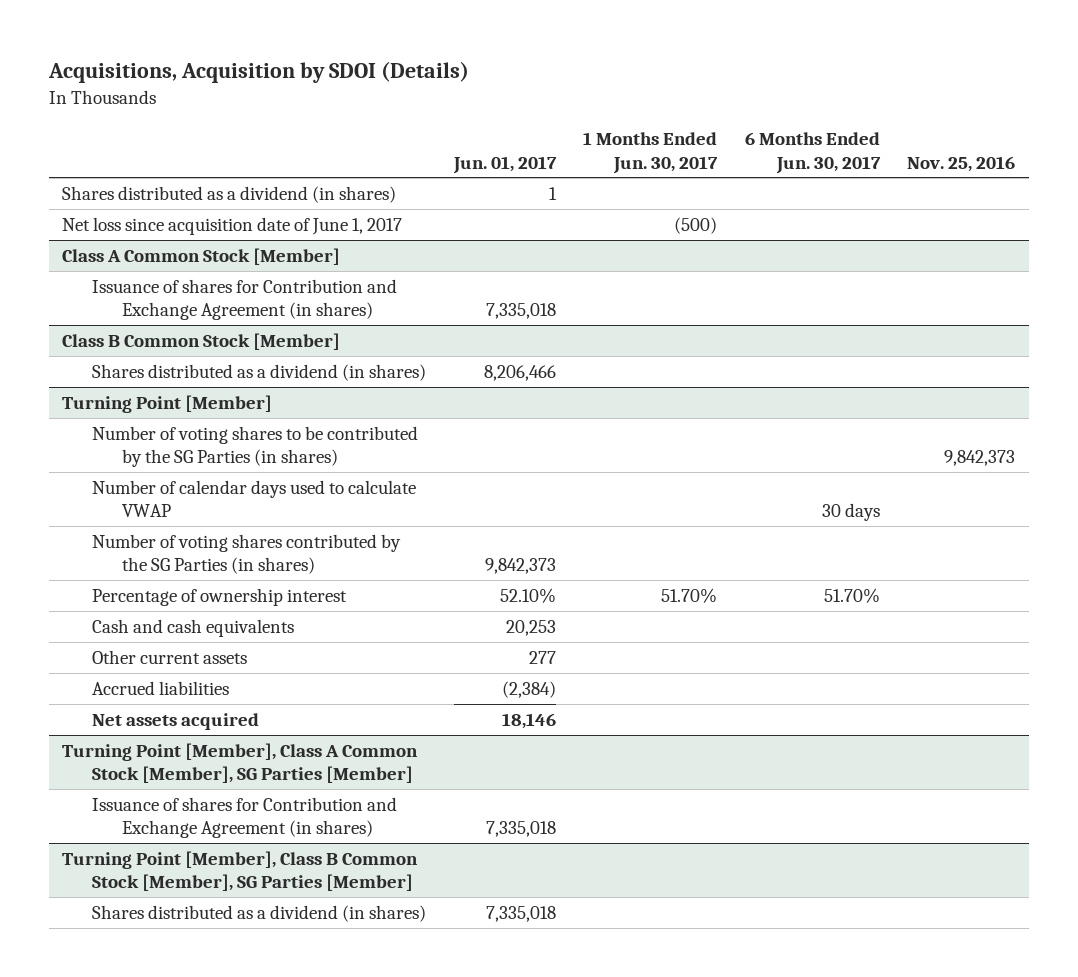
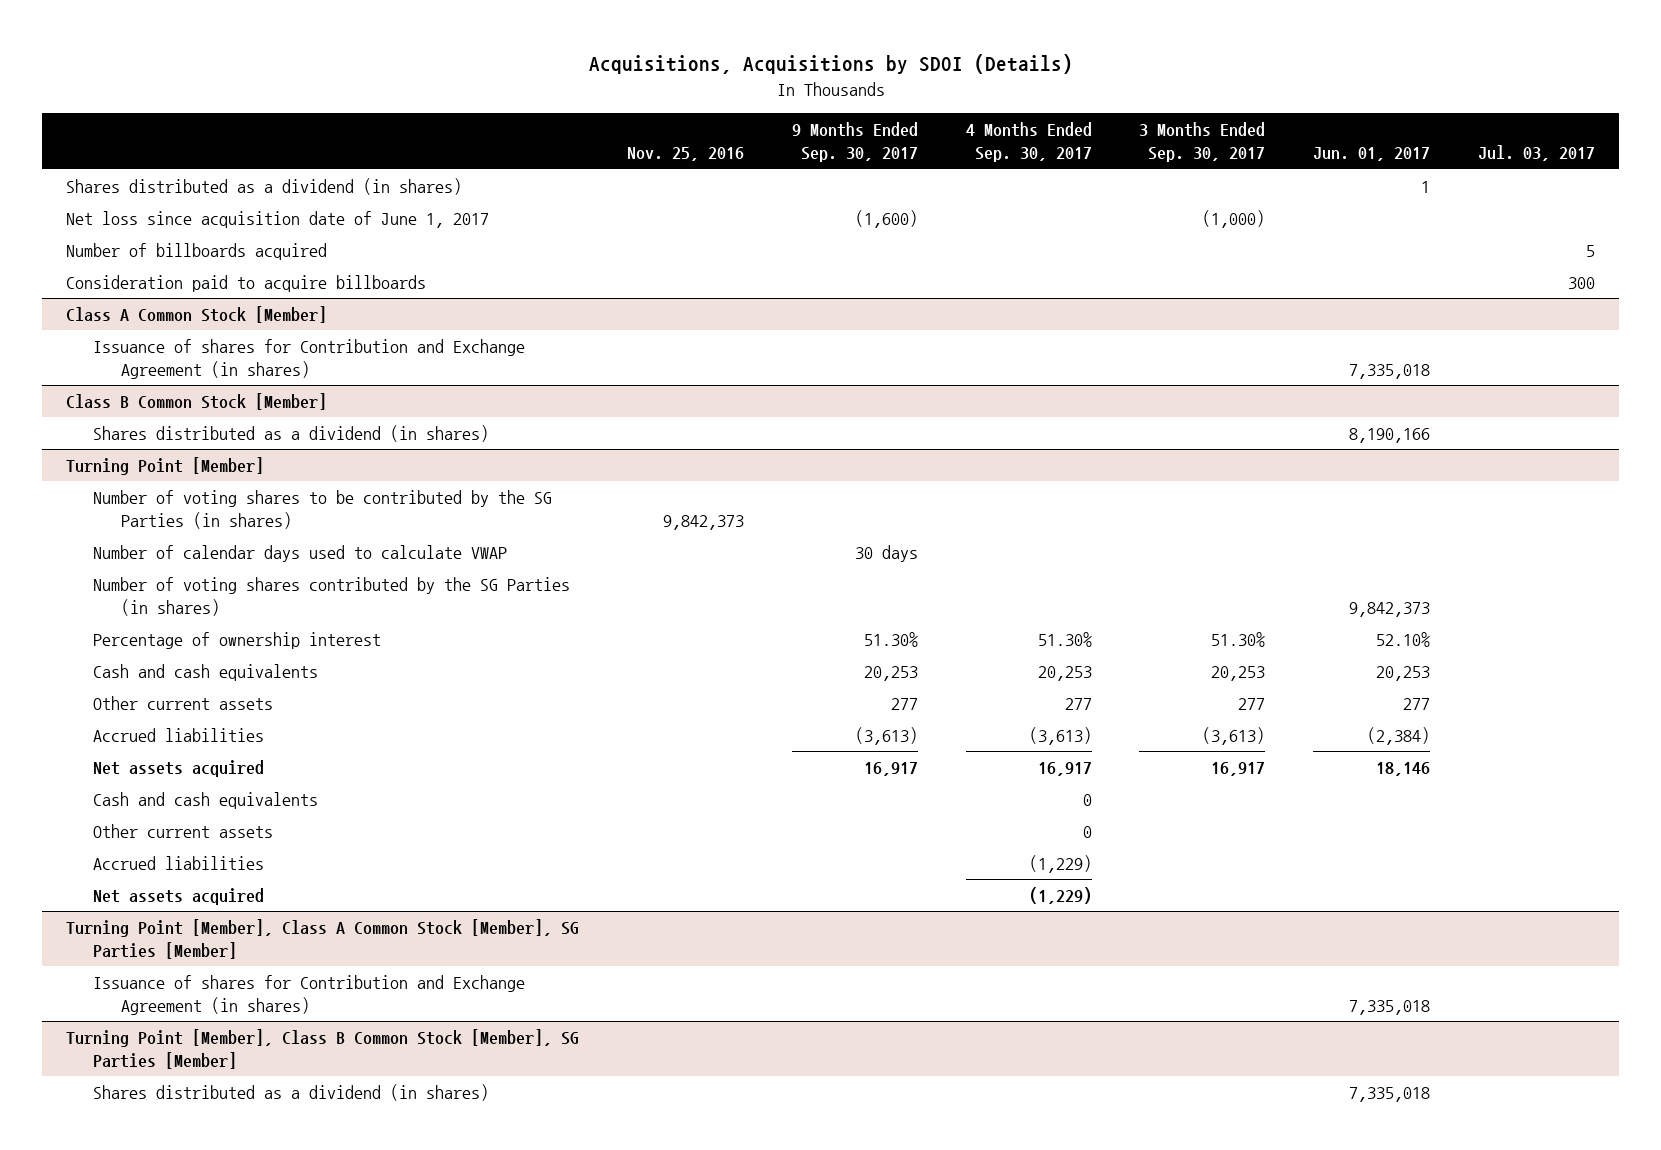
[47,61,469,84] Acquisitions, Acquisition by SDOI (Details) -> [588,54,1073,75] Acquisitions, Acquisitions by SDOI (Details)
[583,132,719,174] 1 Months Ended Jun. 30, 2017 -> none
[744,132,881,174] 6 Months Ended Jun. 30, 2017 -> none
none -> [791,122,918,163] 9 Months Ended Sep. 30, 2017
none -> [965,122,1092,163] 4 Months Ended Sep. 30, 2017
none -> [1139,122,1266,163] 3 Months Ended Sep. 30, 2017
none -> [1478,145,1596,162] Jul. 03, 2017
none -> [66,242,328,260] Number of billboards acquired
none -> [66,274,427,292] Consideration paid to acquire billboards
[483,364,556,381] 8,206,466 -> [1349,427,1431,443] 8,190,166
none -> [93,791,319,809] Cash and cash equivalents
none -> [93,823,274,838] Other current assets
none -> [93,855,265,870] Accrued liabilities
none -> [93,887,265,905] Net assets acquired

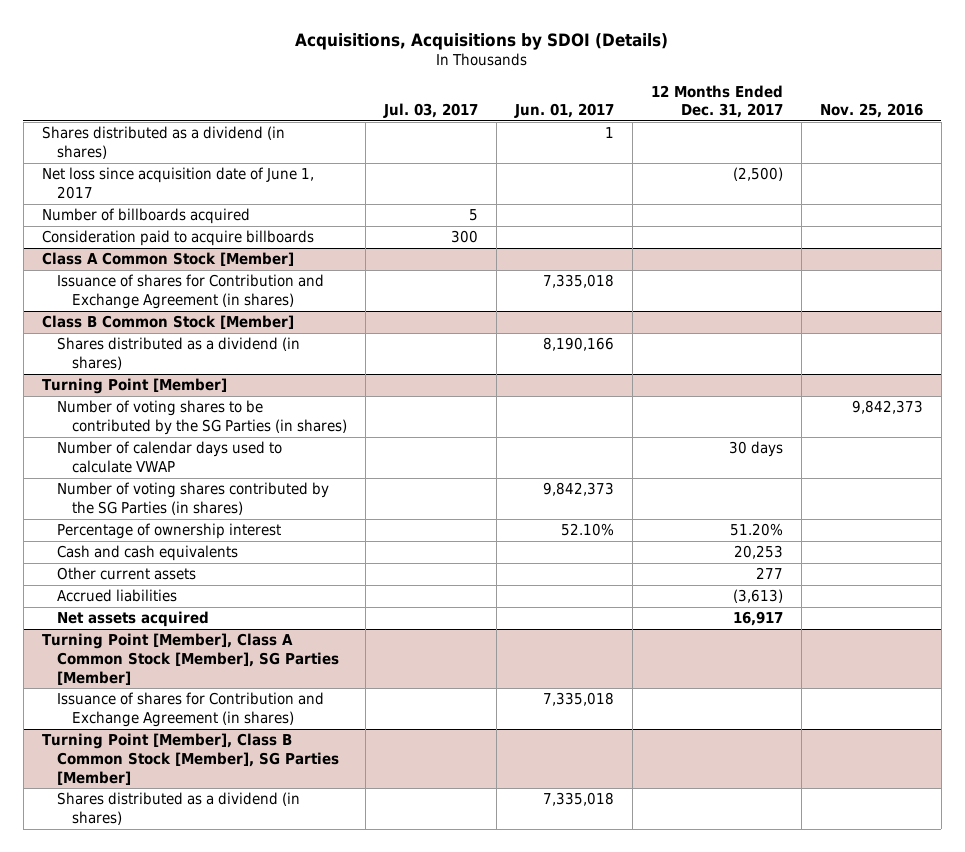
[791,122,918,163] 9 Months Ended Sep. 30, 2017 -> none
[965,122,1092,163] 4 Months Ended Sep. 30, 2017 -> none
[1139,122,1266,163] 3 Months Ended Sep. 30, 2017 -> none
none -> [650,84,783,119] 12 Months Ended Dec. 31, 2017
[93,663,319,681] Cash and cash equivalents -> none
[93,695,274,710] Other current assets -> none
[93,727,265,742] Accrued liabilities -> none
[93,759,265,777] Net assets acquired -> none

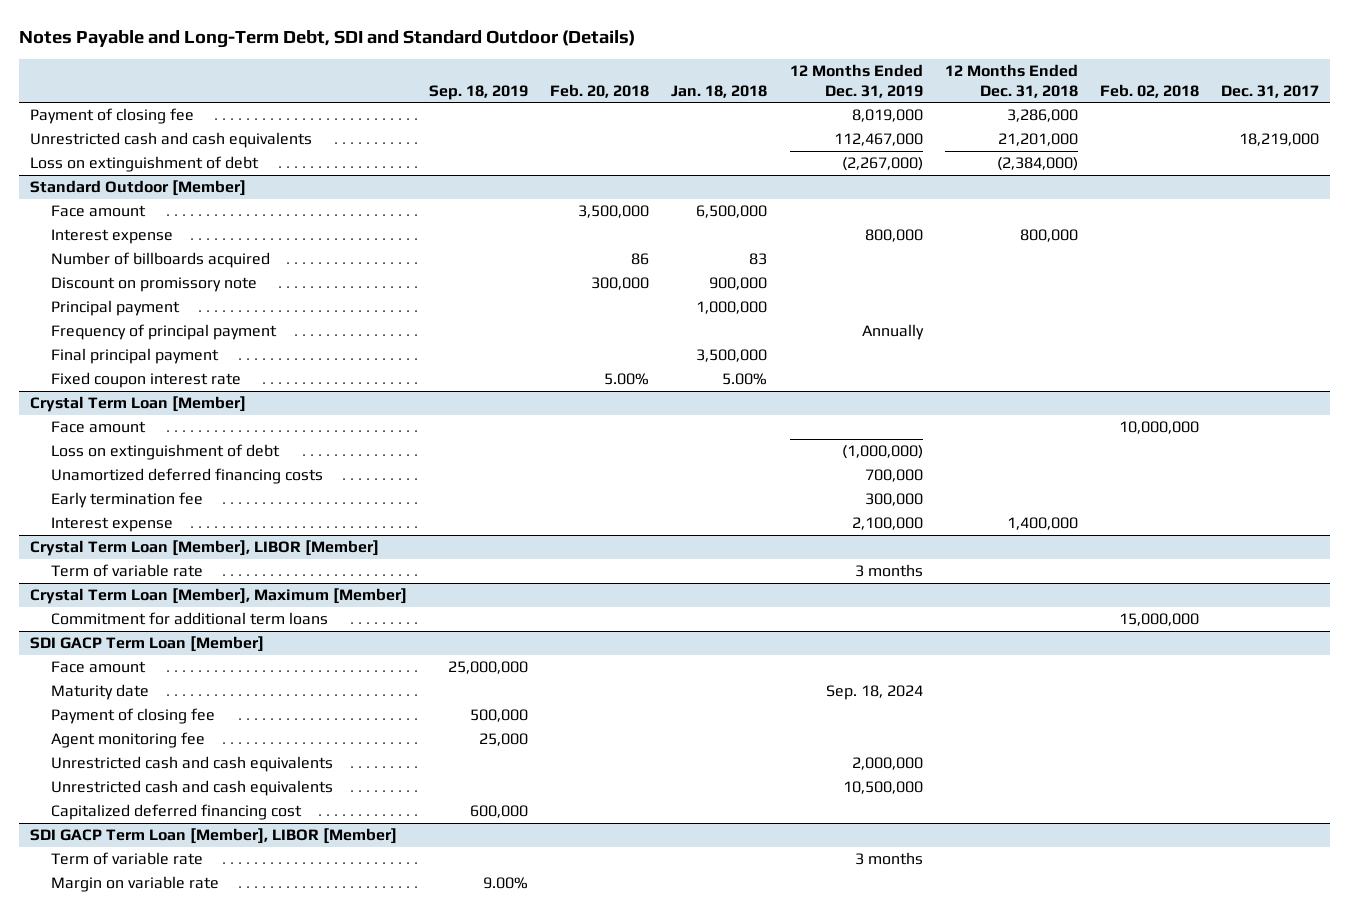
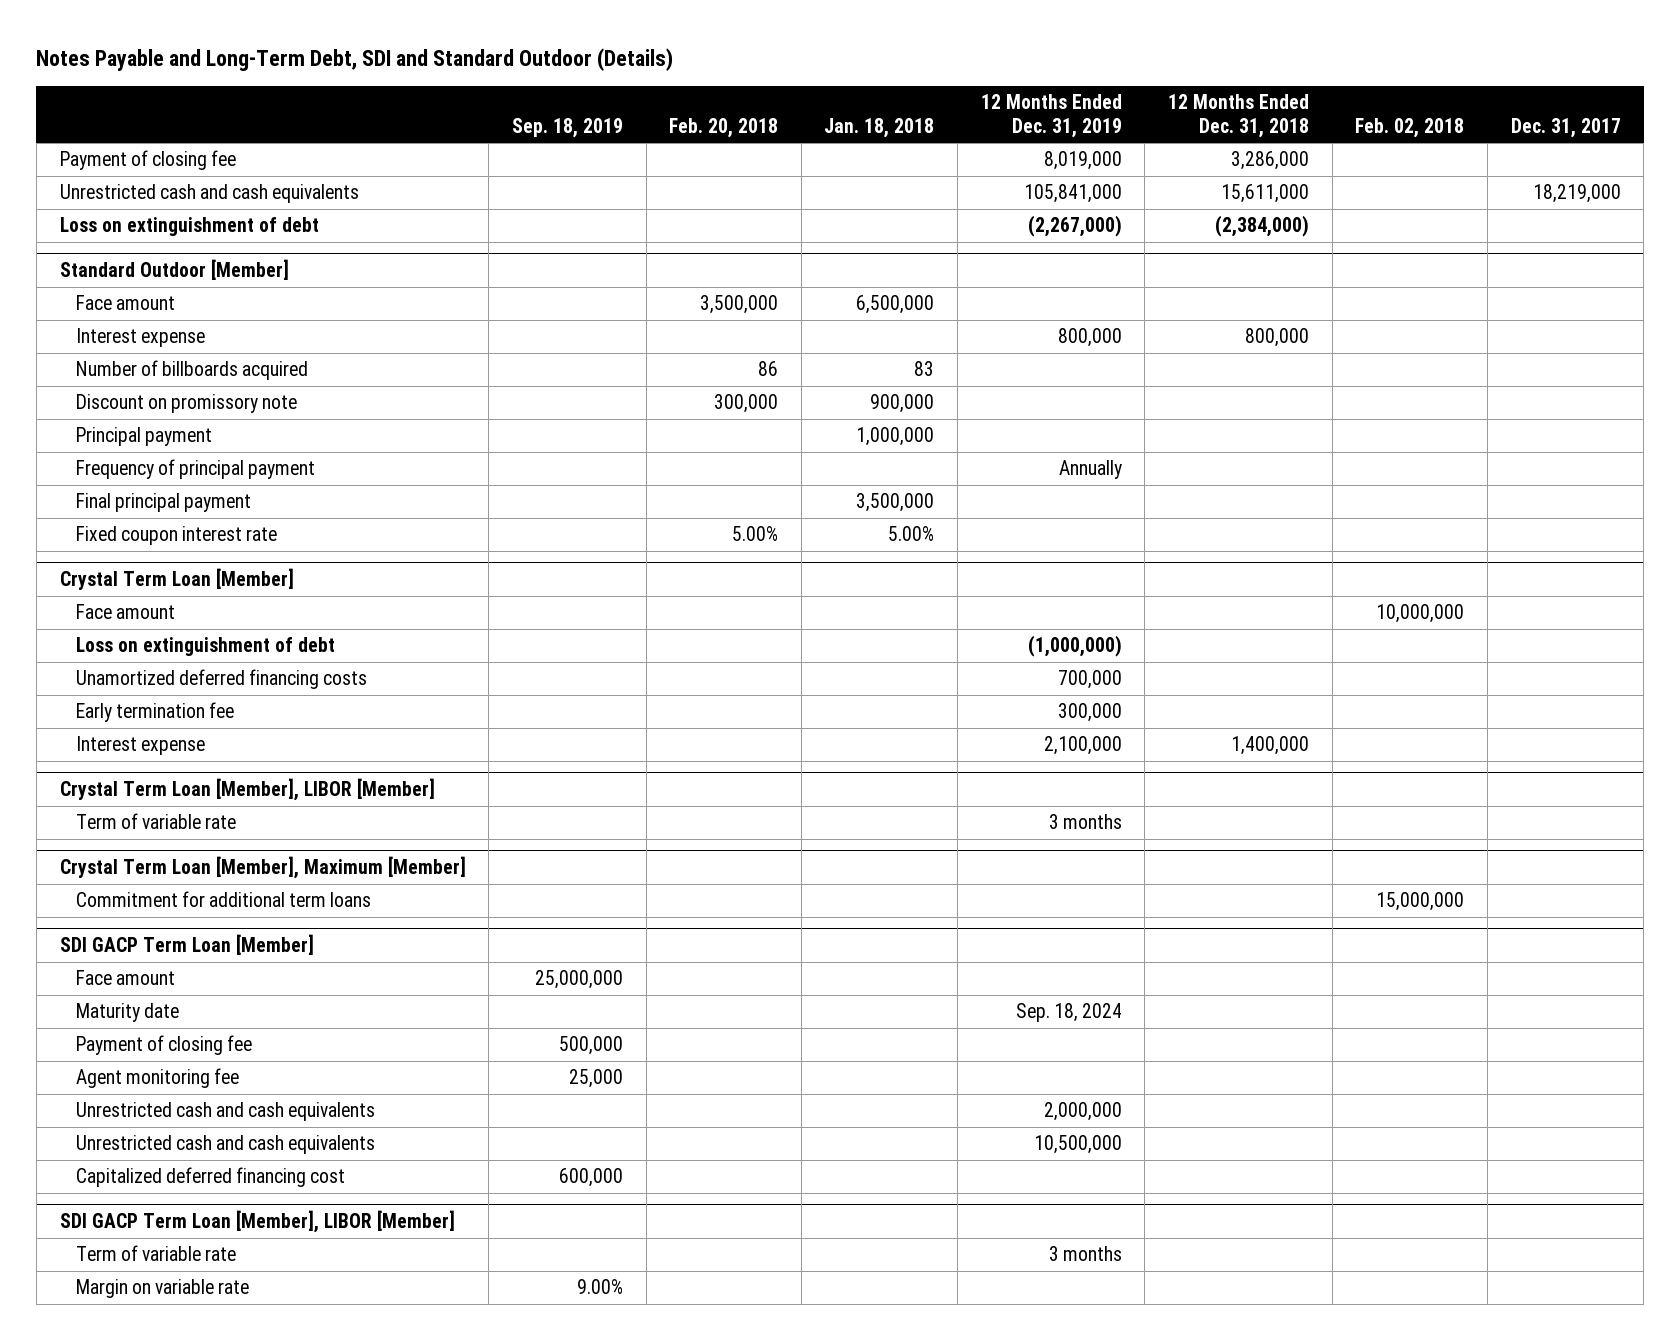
[833,133,923,147] 112,467,000 -> [1023,184,1122,204] 105,841,000
[997,133,1078,147] 21,201,000 -> [1221,184,1310,204] 15,611,000

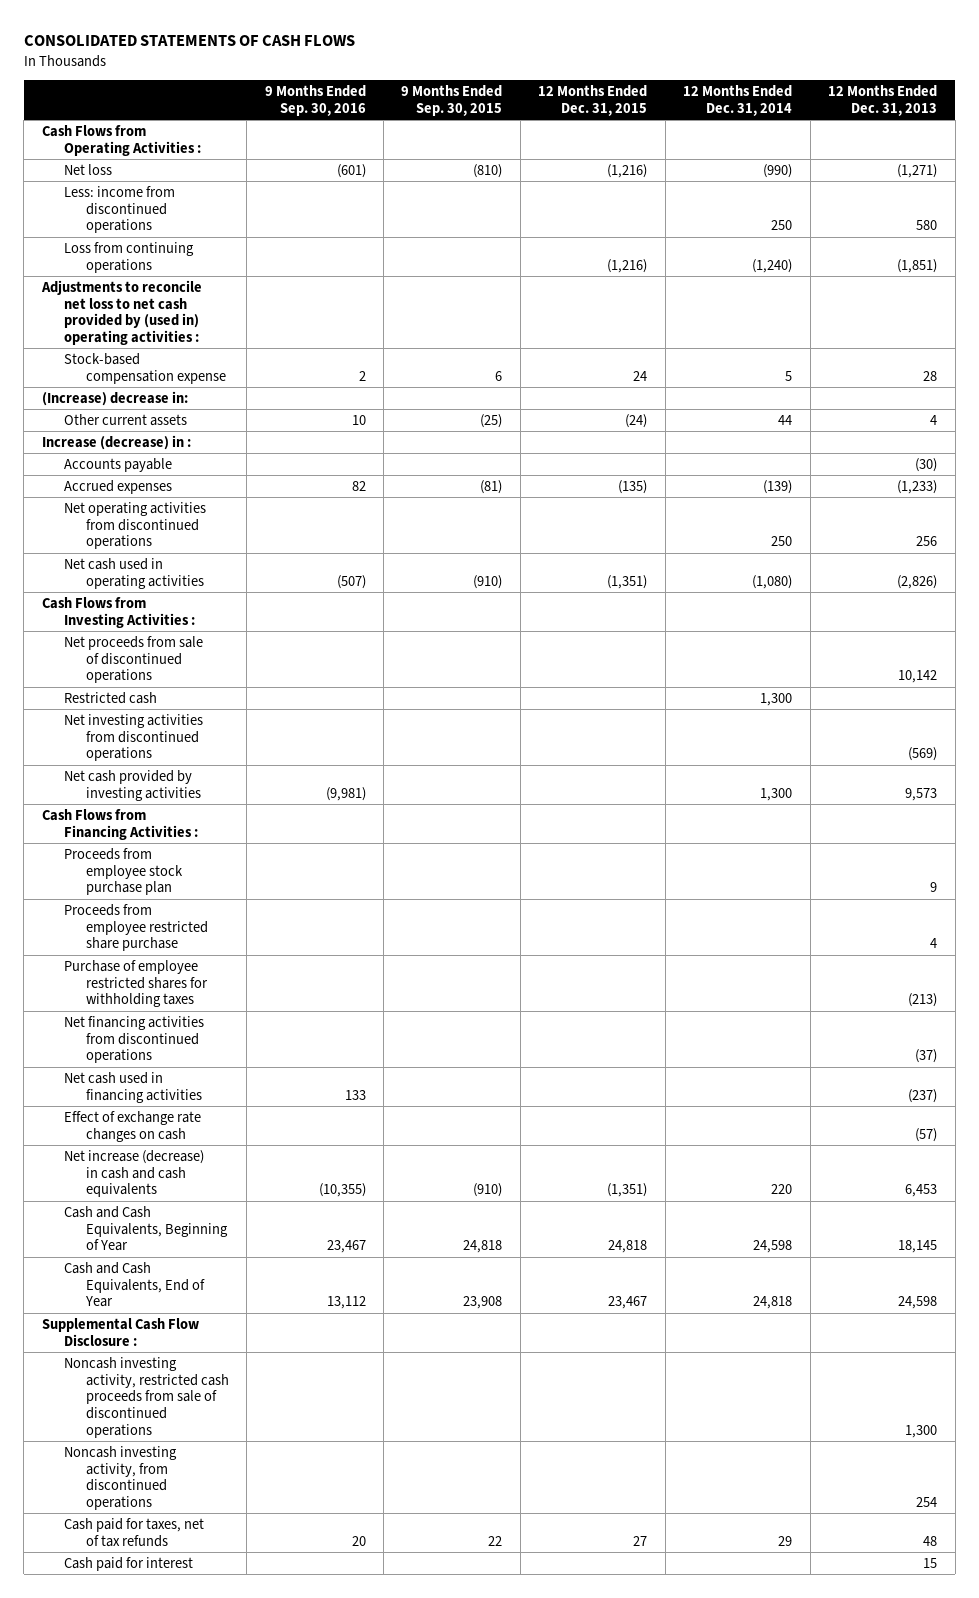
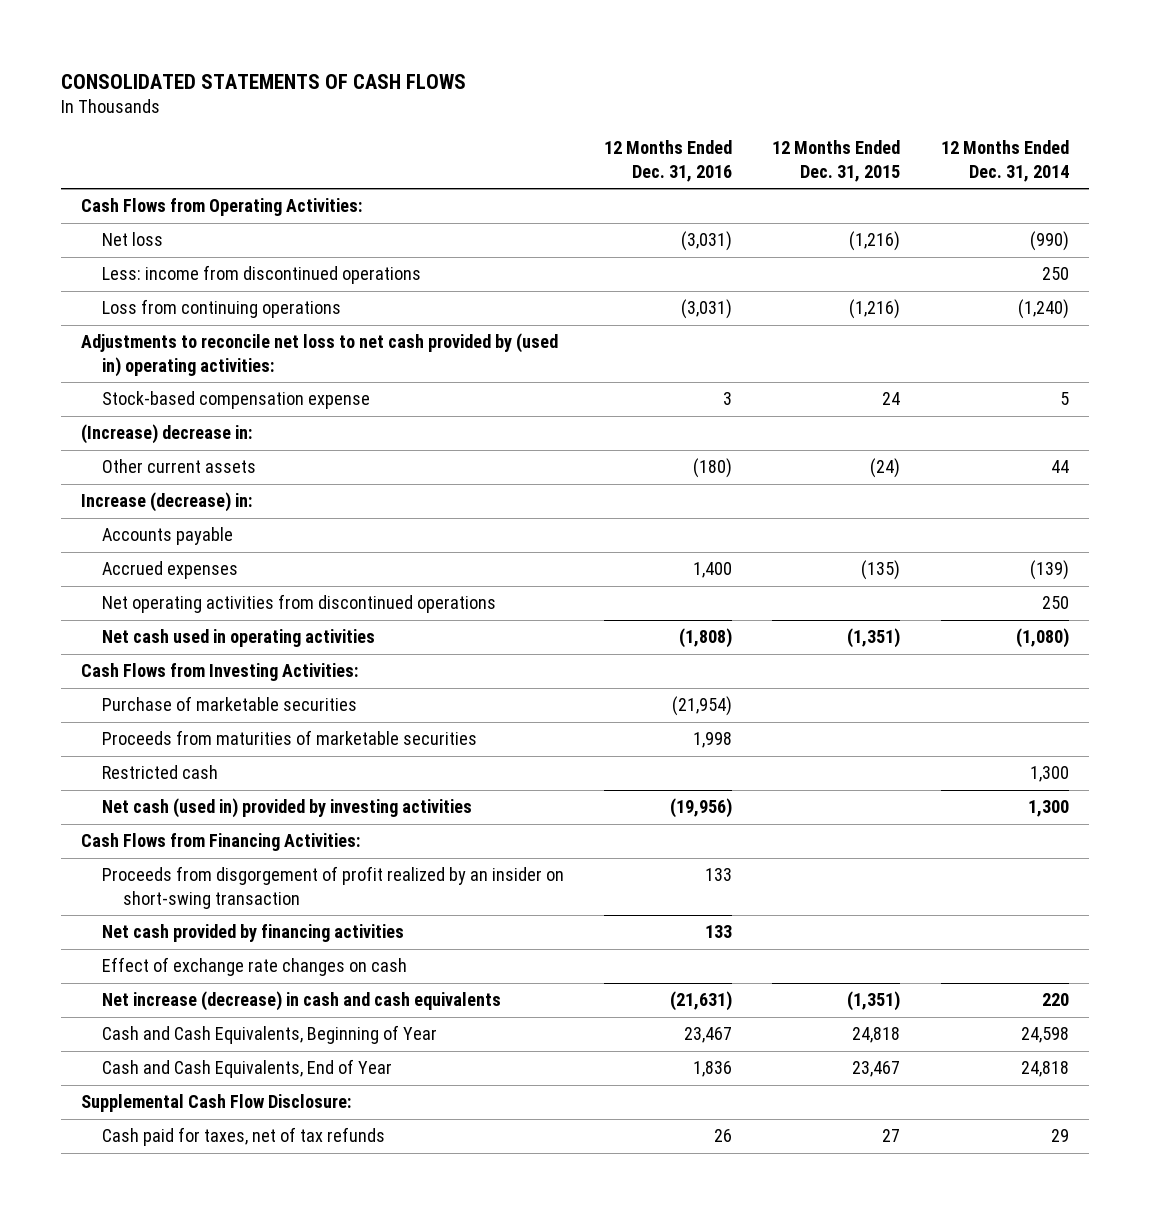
[264,84,366,116] 9 Months Ended Sep. 30, 2016 -> none
[401,84,503,116] 9 Months Ended Sep. 30, 2015 -> none
[828,84,938,116] 12 Months Ended Dec. 31, 2013 -> none
none -> [604,140,733,182] 12 Months Ended Dec. 31, 2016
[41,124,201,156] Cash Flows from Operating Activities : -> [81,198,363,217] Cash Flows from Operating Activities:
[40,279,202,345] Adjustments to reconcile net loss to net cash provided by (used in) operating activities : -> [81,333,559,377] Adjustments to reconcile net loss to net cash provided by (used in) operating activities:
[41,434,191,450] Increase (decrease) in : -> [81,492,253,513] Increase (decrease) in:
[63,635,203,684] Net proceeds from sale of discontinued operations -> none
[41,596,195,628] Cash Flows from Investing Activities : -> [81,663,359,682] Cash Flows from Investing Activities:
none -> [101,696,357,712] Purchase of marketable securities
none -> [101,730,477,746] Proceeds from maturities of marketable securities
[63,713,203,762] Net investing activities from discontinued operations -> none
[63,847,183,896] Proceeds from employee stock purchase plan -> none
[63,903,208,952] Proceeds from employee restricted share purchase -> none
[63,959,208,1008] Purchase of employee restricted shares for withholding taxes -> none
[63,1015,204,1064] Net financing activities from discontinued operations -> none
[63,769,201,801] Net cash provided by investing activities -> [101,798,472,819] Net cash (used in) provided by investing activities
[41,808,198,840] Cash Flows from Financing Activities : -> [81,833,361,852] Cash Flows from Financing Activities:
none -> [101,866,564,909] Proceeds from disgorgement of profit realized by an insider on short-swing transaction
[63,1071,202,1103] Net cash used in financing activities -> [101,924,404,943] Net cash provided by financing activities
[63,1356,229,1438] Noncash investing activity, restricted cash proceeds from sale of discontinued operations -> none
[63,1445,177,1510] Noncash investing activity, from discontinued operations -> none
[41,1317,199,1346] Supplemental Cash Flow Disclosure : -> [81,1094,352,1113] Supplemental Cash Flow Disclosure:
[63,1556,193,1571] Cash paid for interest -> none

